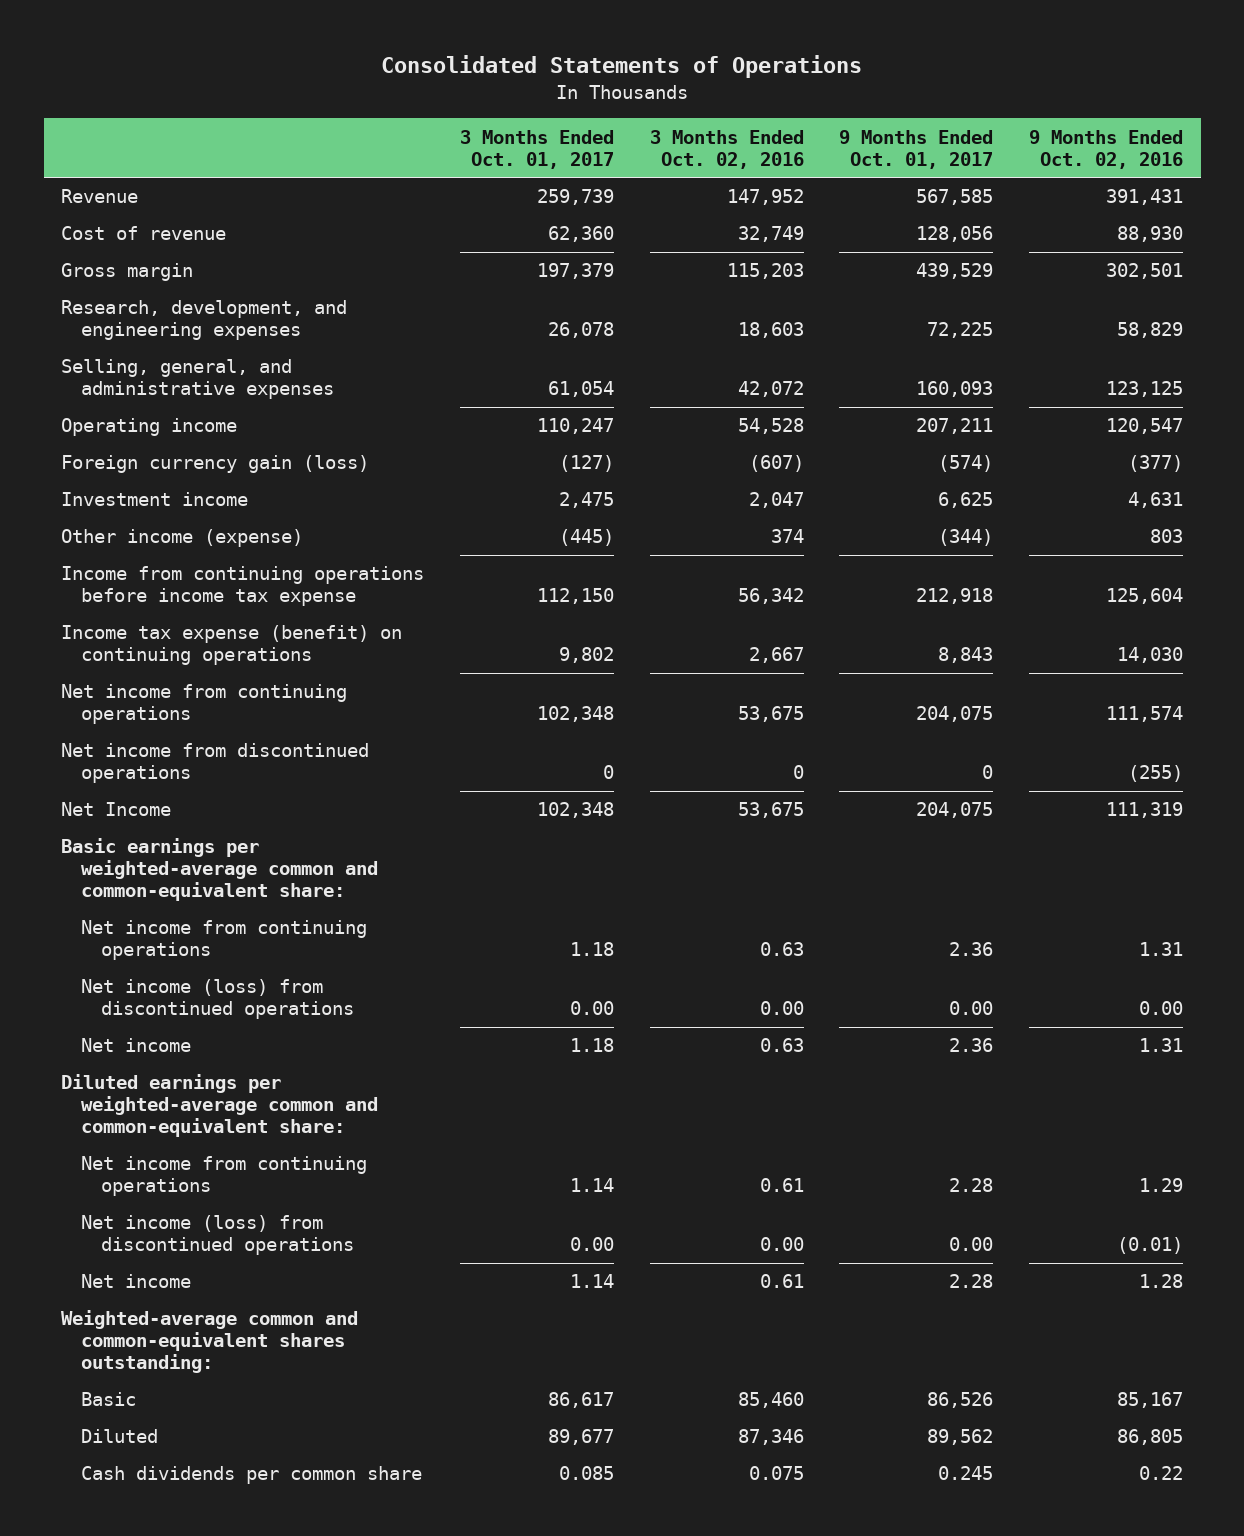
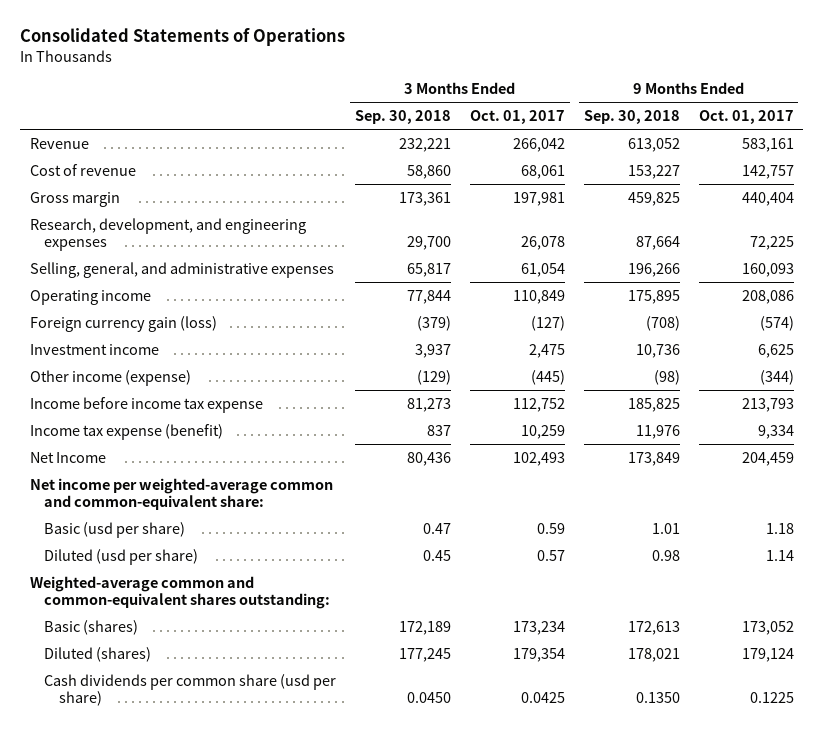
[649,129,804,169] 3 Months Ended Oct. 02, 2016 -> none
[1028,129,1183,169] 9 Months Ended Oct. 02, 2016 -> none
none -> [354,110,451,125] Sep. 30, 2018
none -> [583,110,680,125] Sep. 30, 2018
[537,189,615,206] 259,739 -> [512,137,565,152] 266,042
[916,189,994,206] 567,585 -> [741,137,794,152] 583,161
[548,226,615,243] 62,360 -> [520,164,565,179] 68,061
[916,226,994,243] 128,056 -> [741,164,794,179] 142,757
[537,263,615,280] 197,379 -> [512,191,565,206] 197,981
[916,263,994,280] 439,529 -> [741,191,794,206] 440,404
[537,418,615,435] 110,247 -> [512,289,565,304] 110,849
[916,418,994,435] 207,211 -> [741,289,794,304] 208,086
[61,684,348,725] Net income from continuing operations -> none
[61,743,370,784] Net income from discontinued operations -> none
[61,838,379,902] Basic earnings per weighted-average common and common-equivalent share: -> none
[81,920,368,961] Net income from continuing operations -> none
[81,979,354,1020] Net income (loss) from discontinued operations -> none
[81,1038,192,1053] Net income -> none
[81,1156,368,1197] Net income from continuing operations -> none
[81,1215,354,1256] Net income (loss) from discontinued operations -> none
[81,1274,192,1289] Net income -> none
[61,566,425,607] Income from continuing operations before income tax expense -> [29,396,263,413] Income before income tax expense
[537,588,615,605] 112,150 -> [512,397,565,412] 112,752
[916,588,994,605] 212,918 -> [741,397,794,412] 213,793
[61,625,403,666] Income tax expense (benefit) on continuing operations -> [29,423,223,440] Income tax expense (benefit)
[559,647,615,664] 9,802 -> [520,424,565,439] 10,259
[938,647,994,664] 8,843 -> [757,424,794,439] 9,334
[537,802,615,819] 102,348 -> [512,451,565,466] 102,493
[916,802,994,819] 204,075 -> [741,451,794,466] 204,459
[61,1074,379,1138] Diluted earnings per weighted-average common and common-equivalent share: -> [29,477,333,510] Net income per weighted-average common and common-equivalent share:
none -> [44,521,186,538] Basic (usd per share)
none -> [44,548,199,565] Diluted (usd per share)
[81,1392,137,1407] Basic -> [44,619,139,635] Basic (shares)
[548,1392,615,1409] 86,617 -> [512,620,565,635] 173,234
[927,1392,994,1409] 86,526 -> [741,620,794,635] 173,052
[81,1429,159,1444] Diluted -> [44,646,152,662] Diluted (shares)
[548,1429,615,1446] 89,677 -> [512,647,565,662] 179,354
[927,1429,994,1446] 89,562 -> [741,647,794,662] 179,124
[81,1466,423,1485] Cash dividends per common share -> [44,673,337,706] Cash dividends per common share (usd per share)
[559,1466,615,1481] 0.085 -> [520,691,565,703] 0.0425
[938,1466,994,1481] 0.245 -> [749,691,794,703] 0.1225

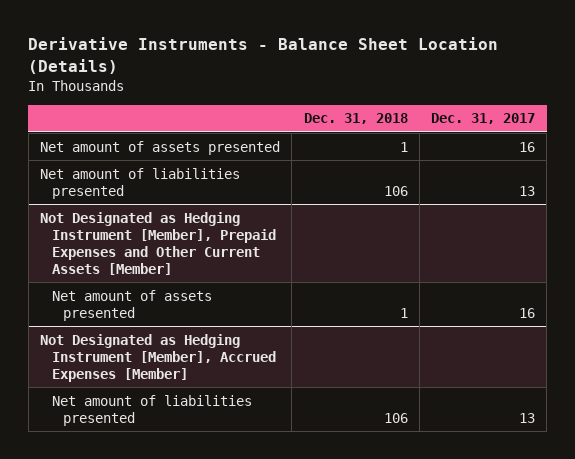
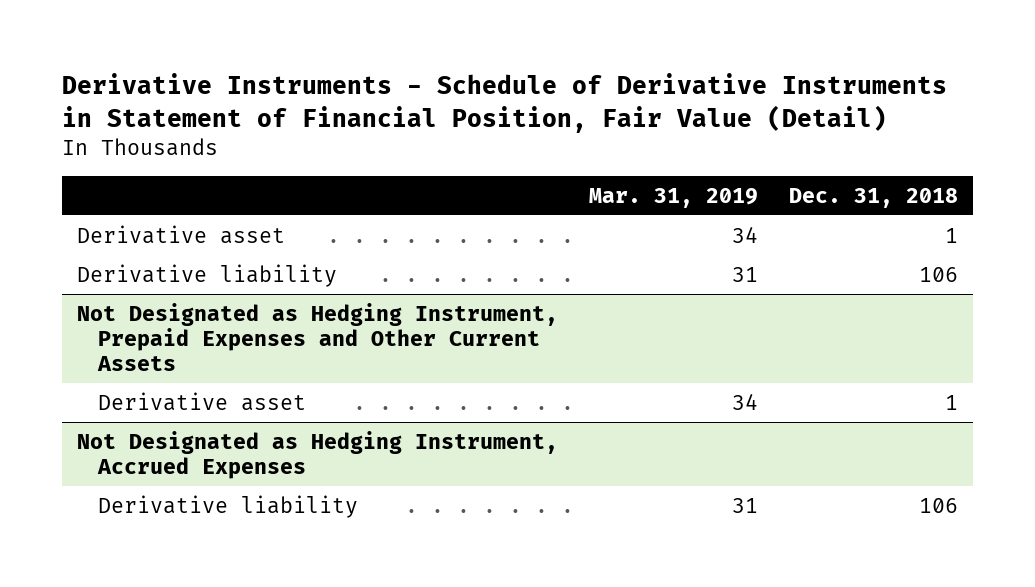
[28,37,499,74] Derivative Instruments - Balance Sheet Location (Details) -> [61,73,947,133] Derivative Instruments - Schedule of Derivative Instruments in Statement of Financial Position, Fair Value (Detail)
[431,113,536,125] Dec. 31, 2017 -> none
none -> [589,187,759,208] Mar. 31, 2019
[40,140,281,155] Net amount of assets presented -> [77,224,286,244] Derivative asset
[40,167,241,199] Net amount of liabilities presented -> [77,263,338,287] Derivative liability
[40,211,276,275] Not Designated as Hedging Instrument [Member], Prepaid Expenses and Other Current Assets [Member] -> [77,302,559,372] Not Designated as Hedging Instrument, Prepaid Expenses and Other Current Assets
[51,289,212,321] Net amount of assets presented -> [98,391,307,411] Derivative asset
[40,333,276,382] Not Designated as Hedging Instrument [Member], Accrued Expenses [Member] -> [77,430,559,479] Not Designated as Hedging Instrument, Accrued Expenses
[51,394,252,426] Net amount of liabilities presented -> [98,494,359,518] Derivative liability

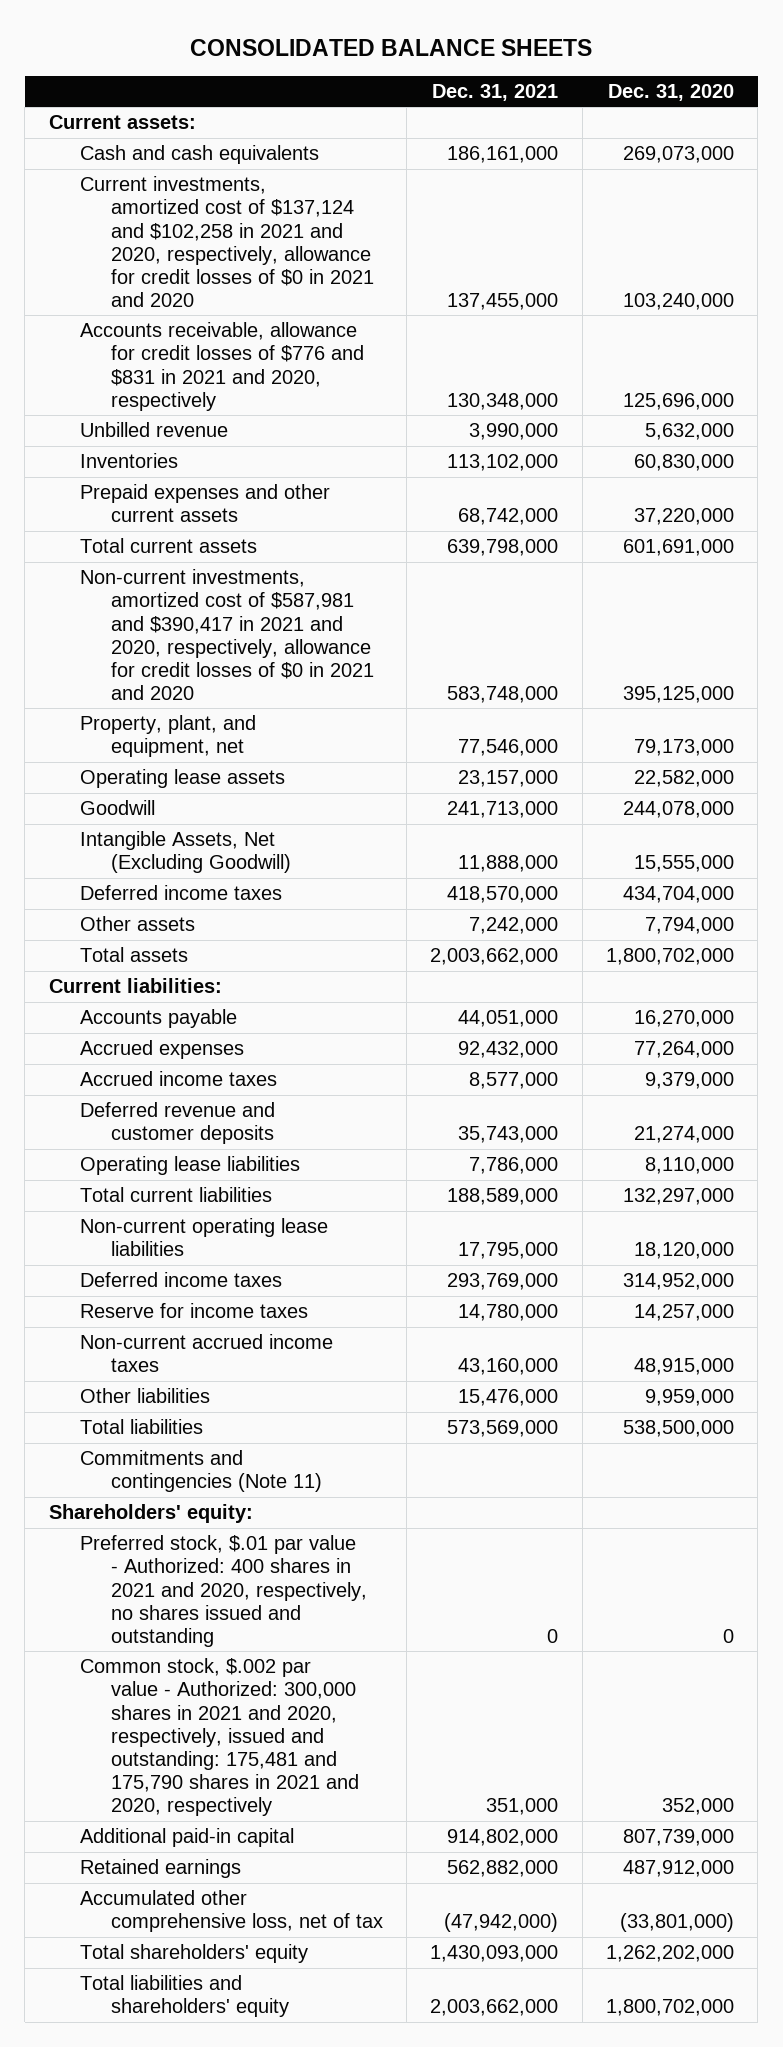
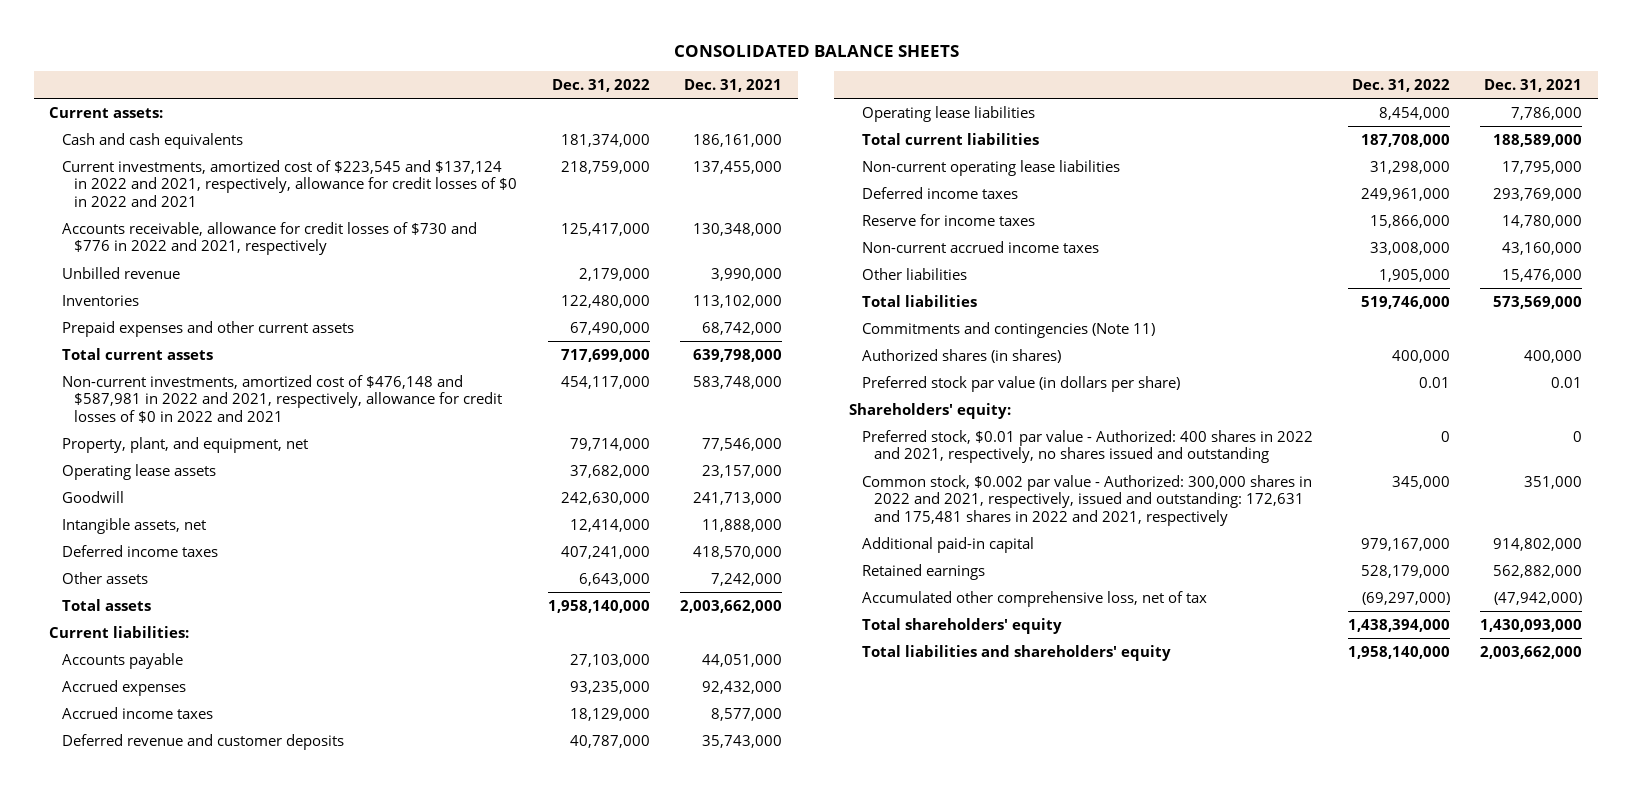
[608,83,735,101] Dec. 31, 2020 -> none
none -> [551,79,650,93] Dec. 31, 2022
[79,176,374,307] Current investments, amortized cost of $137,124 and $102,258 in 2021 and 2020, respectively, allowance for credit losses of $0 in 2021 and 2020 -> [61,159,518,207] Current investments, amortized cost of $223,545 and $137,124 in 2022 and 2021, respectively, allowance for credit losses of $0 in 2022 and 2021
[79,322,364,411] Accounts receivable, allowance for credit losses of $776 and $831 in 2021 and 2020, respectively -> [61,221,477,256] Accounts receivable, allowance for credit losses of $730 and $776 in 2022 and 2021, respectively
[79,569,374,700] Non-current investments, amortized cost of $587,981 and $390,417 in 2021 and 2020, respectively, allowance for credit losses of $0 in 2021 and 2020 -> [61,374,503,423] Non-current investments, amortized cost of $476,148 and $587,981 in 2022 and 2021, respectively, allowance for credit losses of $0 in 2022 and 2021
[79,831,291,874] Intangible Assets, Net (Excluding Goodwill) -> [61,517,206,534] Intangible assets, net
none -> [861,348,1061,363] Authorized shares (in shares)
none -> [861,375,1180,392] Preferred stock par value (in dollars per share)
[79,1535,367,1647] Preferred stock, $.01 par value - Authorized: 400 shares in 2021 and 2020, respectively, no shares issued and outstanding -> [861,429,1313,464] Preferred stock, $0.01 par value - Authorized: 400 shares in 2022 and 2021, respectively, no shares issued and outstanding
[79,1658,359,1817] Common stock, $.002 par value - Authorized: 300,000 shares in 2021 and 2020, respectively, issued and outstanding: 175,481 and 175,790 shares in 2021 and 2020, respectively -> [861,474,1312,526] Common stock, $0.002 par value - Authorized: 300,000 shares in 2022 and 2021, respectively, issued and outstanding: 172,631 and 175,481 shares in 2022 and 2021, respectively

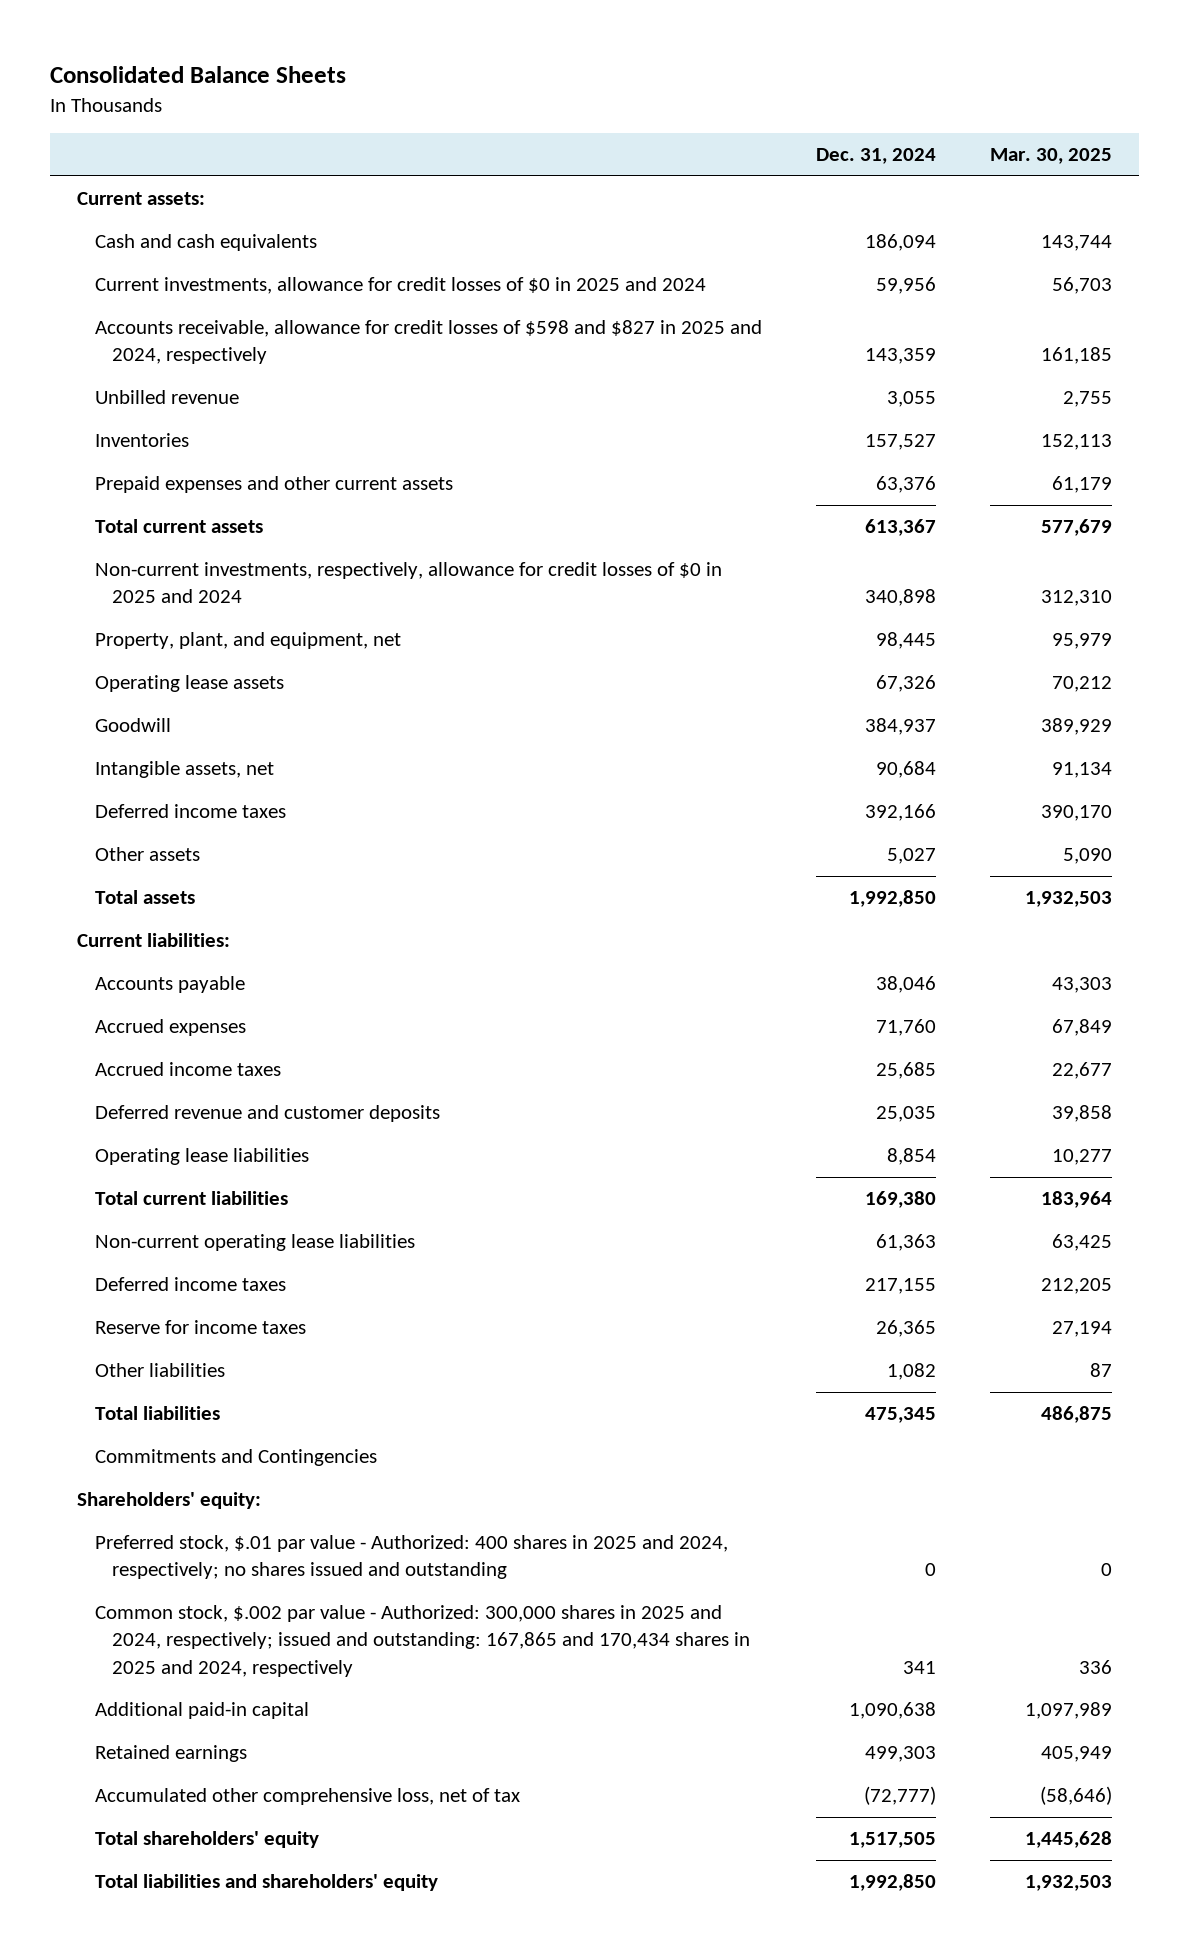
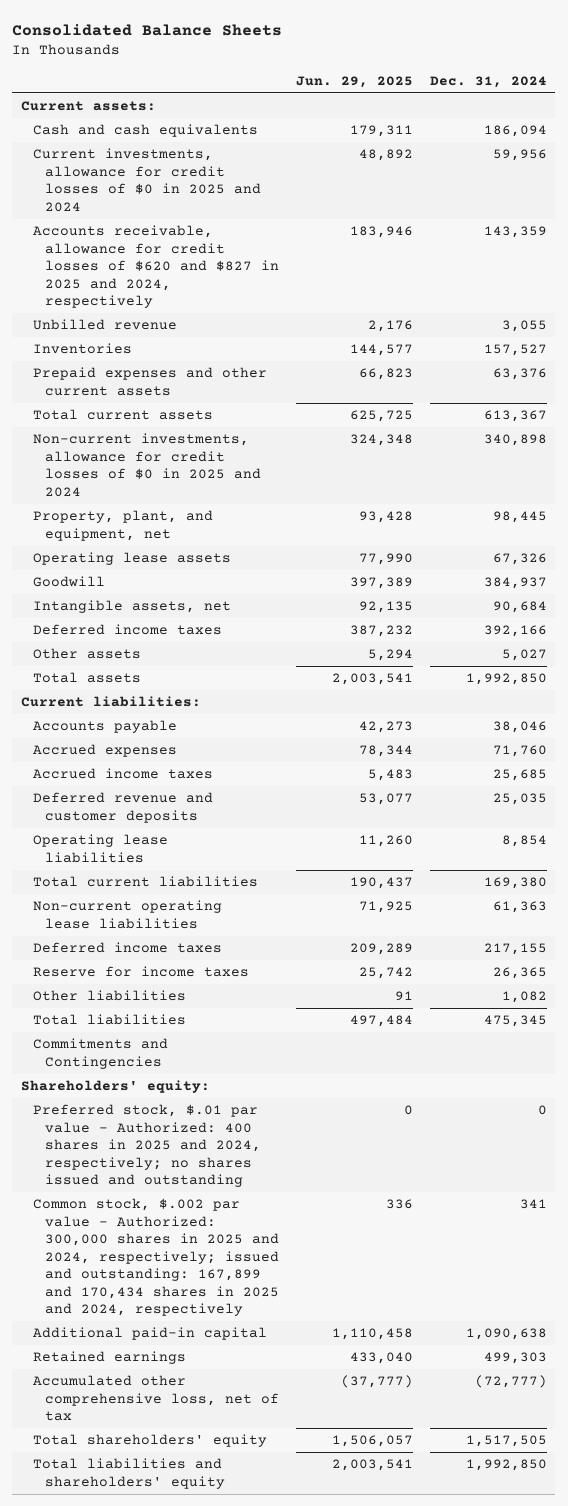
[989,148,1112,165] Mar. 30, 2025 -> none
none -> [295,75,413,88] Jun. 29, 2025
[94,320,762,365] Accounts receivable, allowance for credit losses of $598 and $827 in 2025 and 2024, respectively -> [32,225,279,309] Accounts receivable, allowance for credit losses of $620 and $827 in 2025 and 2024, respectively
[94,562,722,604] Non-current investments, respectively, allowance for credit losses of $0 in 2025 and 2024 -> [32,433,261,497] Non-current investments, allowance for credit losses of $0 in 2025 and 2024
[94,1605,751,1677] Common stock, $.002 par value - Authorized: 300,000 shares in 2025 and 2024, respectively; issued and outstanding: 167,865 and 170,434 shares in 2025 and 2024, respectively -> [32,1198,279,1316] Common stock, $.002 par value - Authorized: 300,000 shares in 2025 and 2024, respectively; issued and outstanding: 167,899 and 170,434 shares in 2025 and 2024, respectively

